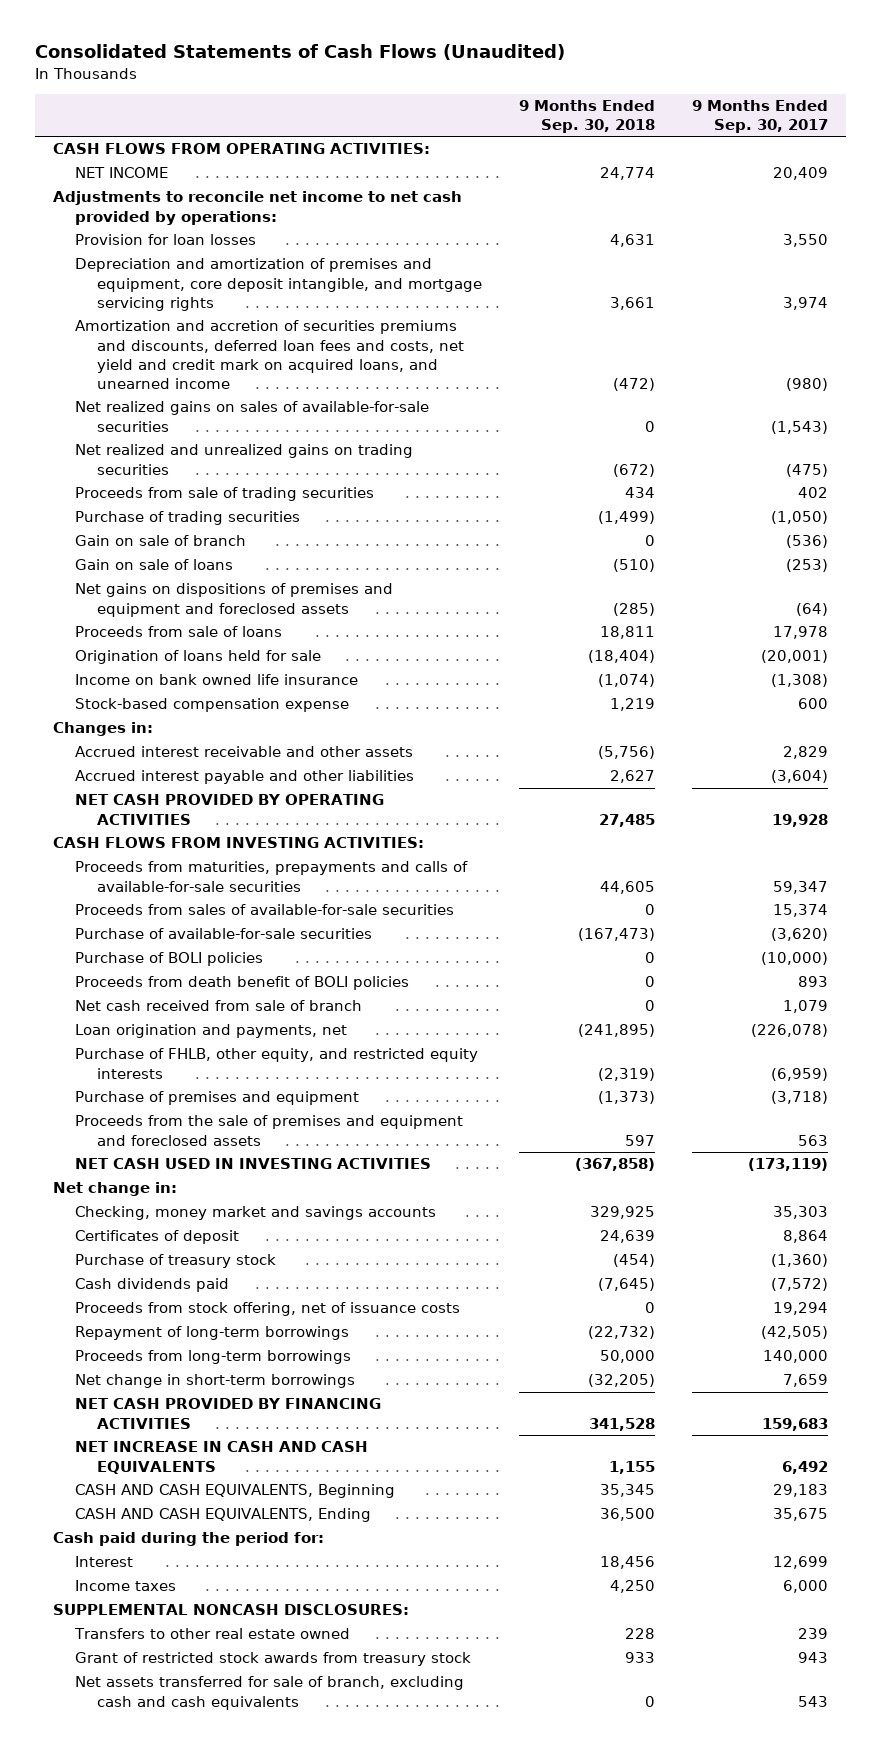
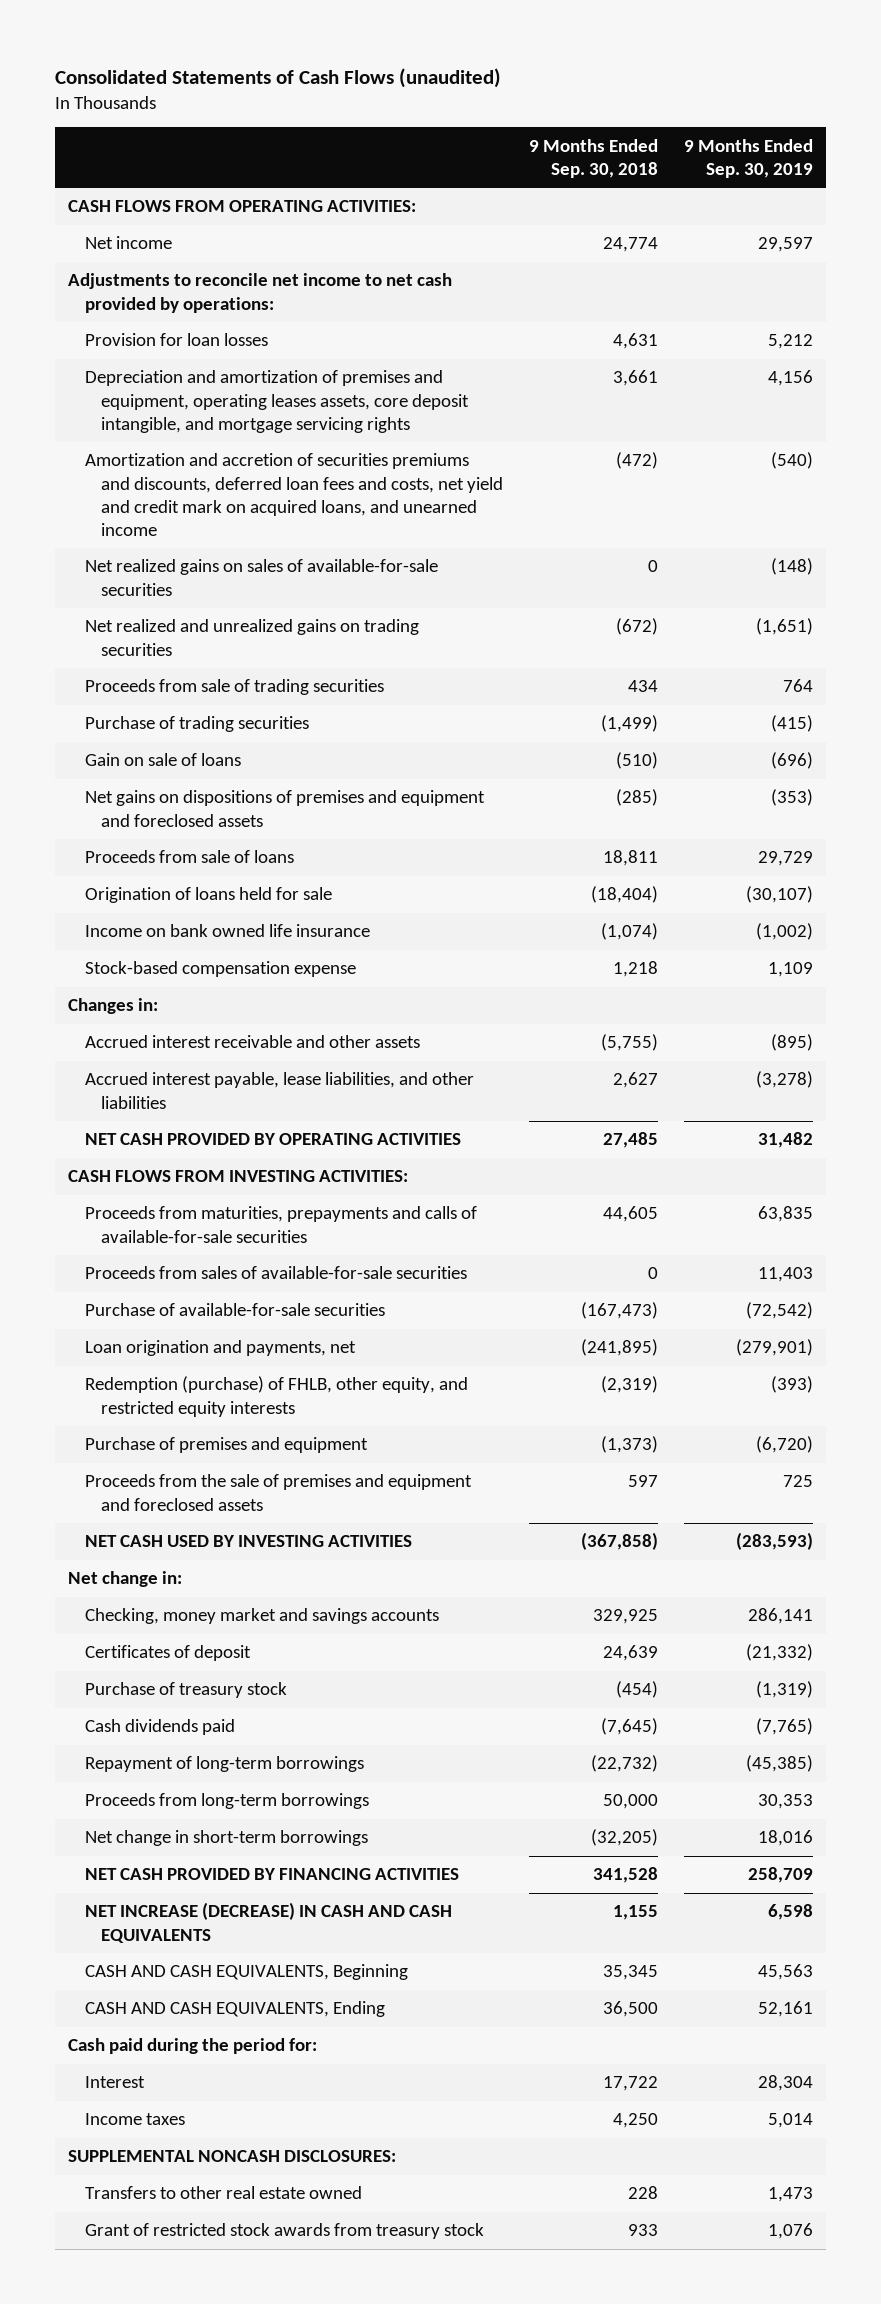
[34,44,565,61] Consolidated Statements of Cash Flows (Unaudited) -> [55,68,502,89] Consolidated Statements of Cash Flows (unaudited)
[691,99,828,134] 9 Months Ended Sep. 30, 2017 -> none
none -> [684,138,814,178] 9 Months Ended Sep. 30, 2019
[75,167,169,179] NET INCOME -> [84,236,172,250] Net income
[75,258,482,311] Depreciation and amortization of premises and equipment, core deposit intangible, and mortgage servicing rights -> [84,370,470,433] Depreciation and amortization of premises and equipment, operating leases assets, core deposit intangible, and mortgage servicing rights
[75,535,247,547] Gain on sale of branch -> none
[609,698,655,712] 1,219 -> [613,961,659,978] 1,218
[597,746,655,760] (5,756) -> [601,1034,659,1052] (5,755)
[75,770,415,785] Accrued interest payable and other liabilities -> [84,1072,474,1109] Accrued interest payable, lease liabilities, and other liabilities
[75,952,264,967] Purchase of BOLI policies -> none
[75,976,410,991] Proceeds from death benefit of BOLI policies -> none
[75,1000,363,1012] Net cash received from sale of branch -> none
[75,1048,479,1079] Purchase of FHLB, other equity, and restricted equity interests -> [84,1376,468,1417] Redemption (purchase) of FHLB, other equity, and restricted equity interests
[75,1158,432,1170] NET CASH USED IN INVESTING ACTIVITIES -> [84,1535,412,1548] NET CASH USED BY INVESTING ACTIVITIES
[75,1302,461,1317] Proceeds from stock offering, net of issuance costs -> none
[75,1441,369,1474] NET INCREASE IN CASH AND CASH EQUIVALENTS -> [84,1902,452,1943] NET INCREASE (DECREASE) IN CASH AND CASH EQUIVALENTS
[599,1556,655,1570] 18,456 -> [603,2076,659,2092] 17,722
[75,1676,465,1710] Net assets transferred for sale of branch, excluding cash and cash equivalents -> none

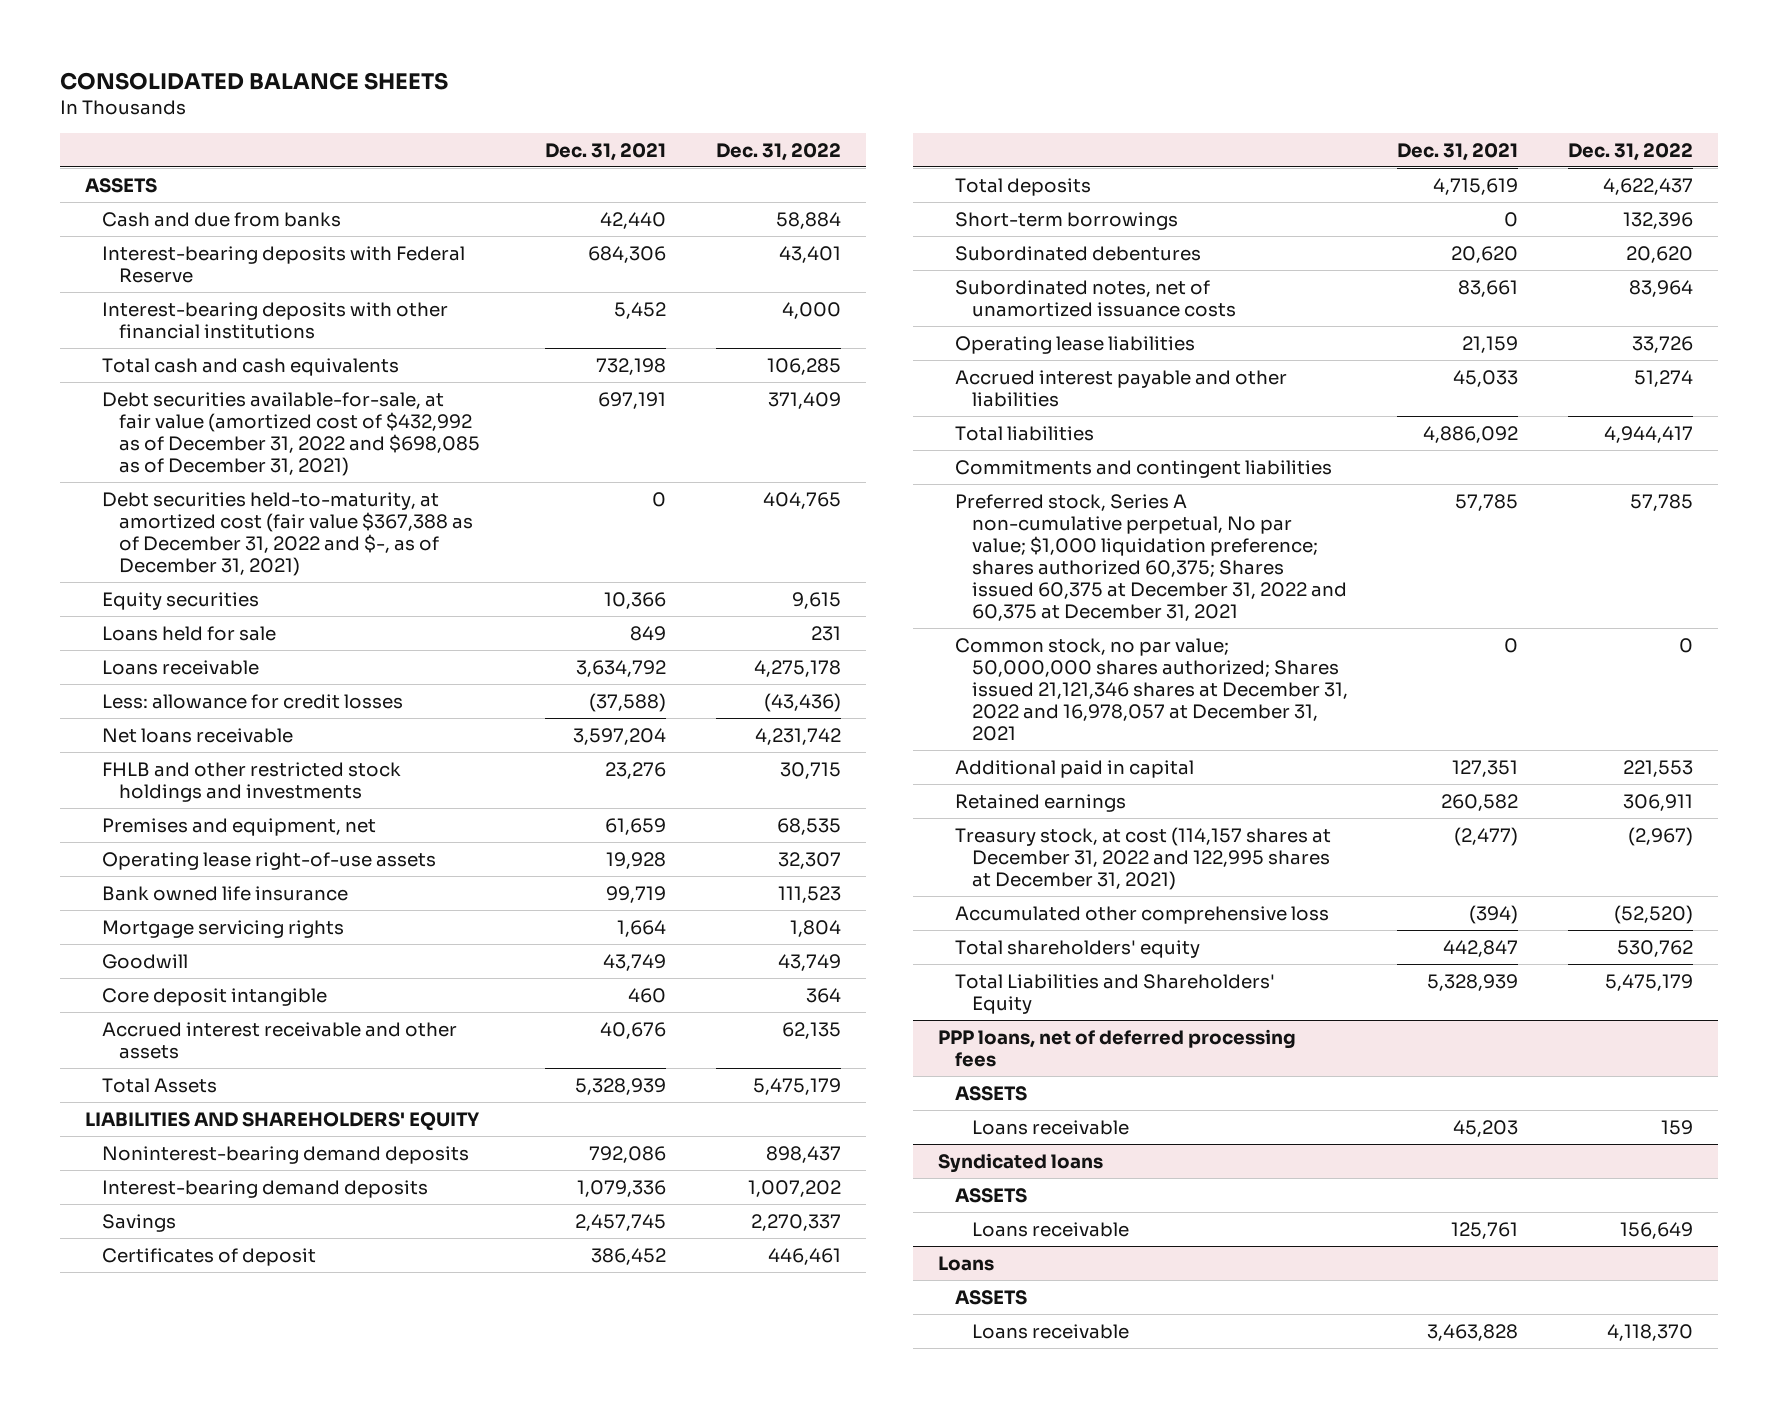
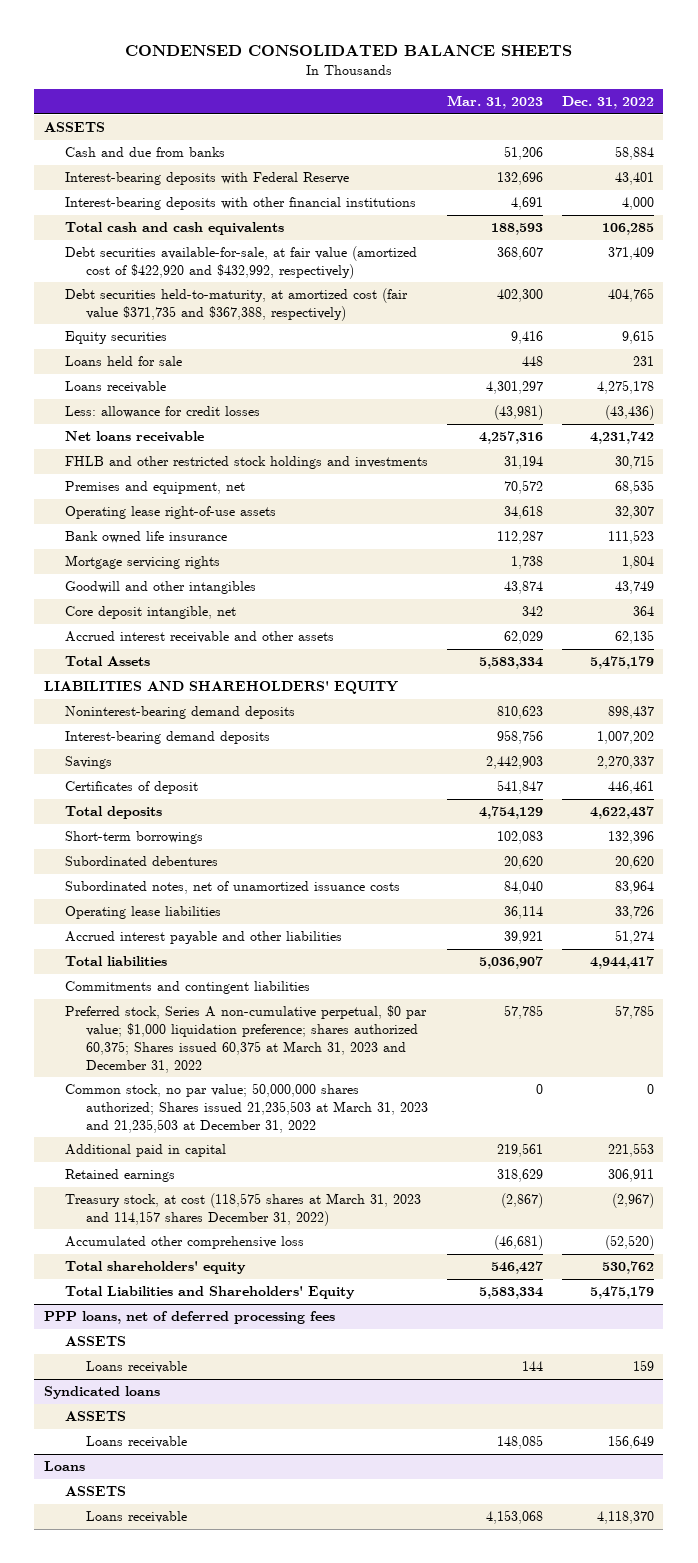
[60,72,449,91] CONSOLIDATED BALANCE SHEETS -> [124,45,572,57] CONDENSED CONSOLIDATED BALANCE SHEETS
[544,142,666,161] Dec. 31, 2021 -> none
none -> [446,95,543,110] Mar. 31, 2023
[102,391,481,476] Debt securities available-for-sale, at fair value (amortized cost of $432,992 as of December 31, 2022 and $698,085 as of December 31, 2021) -> [64,246,417,280] Debt securities available-for-sale, at fair value (amortized cost of $422,920 and $432,992, respectively)
[102,491,474,576] Debt securities held-to-maturity, at amortized cost (fair value $367,388 as of December 31, 2022 and $-, as of December 31, 2021) -> [64,288,408,322] Debt securities held-to-maturity, at amortized cost (fair value $371,735 and $367,388, respectively)
[102,953,189,969] Goodwill -> [64,581,256,595] Goodwill and other intangibles
[102,987,328,1006] Core deposit intangible -> [64,606,236,620] Core deposit intangible, net
[954,493,1347,621] Preferred stock, Series A non-cumulative perpetual, No par value; $1,000 liquidation preference; shares authorized 60,375; Shares issued 60,375 at December 31, 2022 and 60,375 at December 31, 2021 -> [64,1005,427,1073] Preferred stock, Series A non-cumulative perpetual, $0 par value; $1,000 liquidation preference; shares authorized 60,375; Shares issued 60,375 at March 31, 2023 and December 31, 2022
[954,637,1348,741] Common stock, no par value; 50,000,000 shares authorized; Shares issued 21,121,346 shares at December 31, 2022 and 16,978,057 at December 31, 2021 -> [64,1083,428,1133] Common stock, no par value; 50,000,000 shares authorized; Shares issued 21,235,503 at March 31, 2023 and 21,235,503 at December 31, 2022
[954,826,1331,890] Treasury stock, at cost (114,157 shares at December 31, 2022 and 122,995 shares at December 31, 2021) -> [64,1193,421,1227] Treasury stock, at cost (118,575 shares at March 31, 2023 and 114,157 shares December 31, 2022)

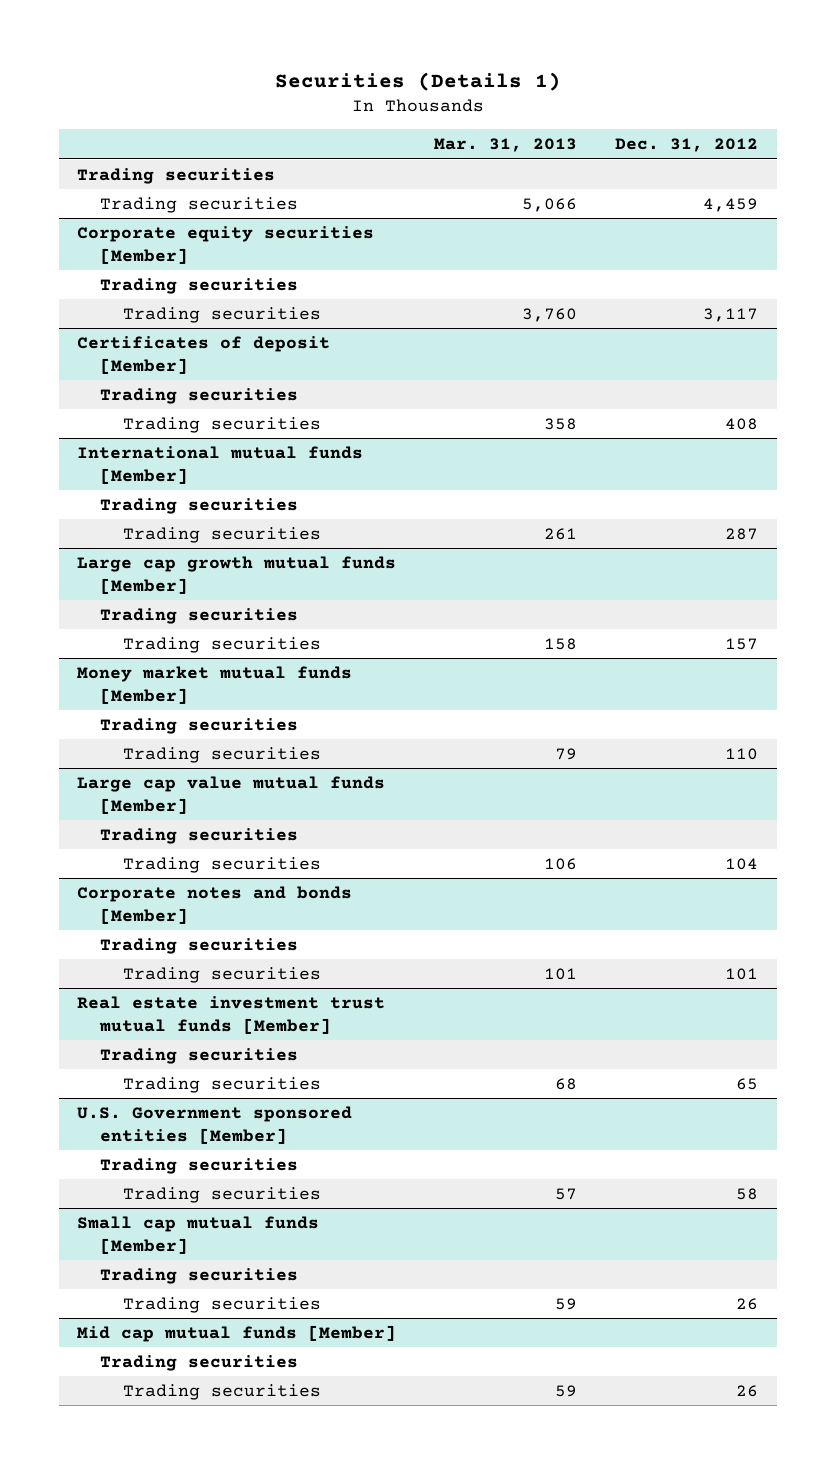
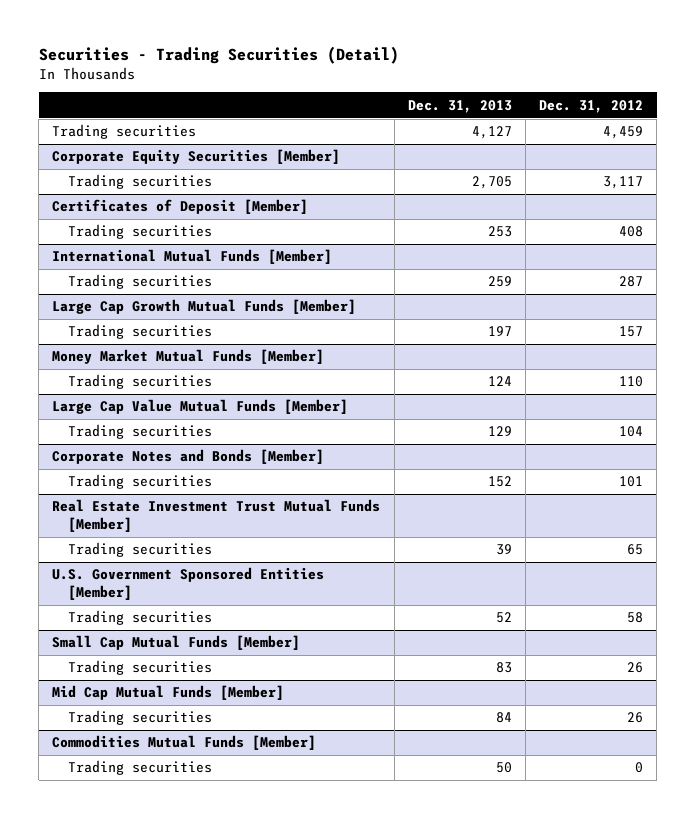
[274,71,561,91] Securities (Details 1) -> [38,46,399,65] Securities - Trading Securities (Detail)
[434,138,578,153] Mar. 31, 2013 -> none
none -> [407,99,512,113] Dec. 31, 2013
[77,167,276,184] Trading securities -> none
[100,277,299,294] Trading securities -> none
[77,225,375,264] Corporate equity securities [Member] -> [52,149,341,165] Corporate Equity Securities [Member]
[100,387,299,404] Trading securities -> none
[77,335,331,374] Certificates of deposit [Member] -> [52,199,309,215] Certificates of Deposit [Member]
[100,497,299,514] Trading securities -> none
[77,445,364,484] International mutual funds [Member] -> [52,249,333,265] International Mutual Funds [Member]
[100,607,299,624] Trading securities -> none
[77,555,397,594] Large cap growth mutual funds [Member] -> [52,299,357,315] Large Cap Growth Mutual Funds [Member]
[100,717,299,734] Trading securities -> none
[77,665,353,704] Money market mutual funds [Member] -> [52,349,325,365] Money Market Mutual Funds [Member]
[100,827,299,844] Trading securities -> none
[77,775,386,814] Large cap value mutual funds [Member] -> [52,399,349,415] Large Cap Value Mutual Funds [Member]
[100,937,299,954] Trading securities -> none
[77,885,353,924] Corporate notes and bonds [Member] -> [52,449,325,465] Corporate Notes and Bonds [Member]
[100,1047,299,1064] Trading securities -> none
[77,995,386,1034] Real estate investment trust mutual funds [Member] -> [52,499,381,532] Real Estate Investment Trust Mutual Funds [Member]
[100,1157,299,1174] Trading securities -> none
[77,1105,353,1144] U.S. Government sponsored entities [Member] -> [52,567,325,600] U.S. Government Sponsored Entities [Member]
[100,1267,299,1284] Trading securities -> none
[77,1215,320,1254] Small cap mutual funds [Member] -> [52,635,301,651] Small Cap Mutual Funds [Member]
[100,1354,299,1371] Trading securities -> none
[77,1324,397,1342] Mid cap mutual funds [Member] -> [52,685,285,701] Mid Cap Mutual Funds [Member]
none -> [52,735,317,751] Commodities Mutual Funds [Member]
none -> [68,760,213,776] Trading securities

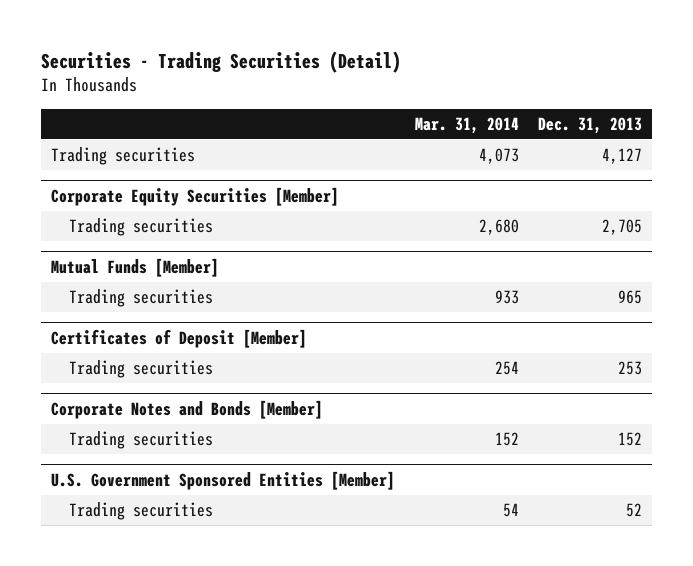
[539,99,644,113] Dec. 31, 2012 -> none
none -> [414,116,519,134] Mar. 31, 2014
none -> [50,258,219,278] Mutual Funds [Member]
none -> [68,289,213,308] Trading securities
[52,249,333,265] International Mutual Funds [Member] -> none
[68,274,213,290] Trading securities -> none
[52,299,357,315] Large Cap Growth Mutual Funds [Member] -> none
[68,324,213,340] Trading securities -> none
[52,349,325,365] Money Market Mutual Funds [Member] -> none
[68,374,213,390] Trading securities -> none
[52,399,349,415] Large Cap Value Mutual Funds [Member] -> none
[68,424,213,440] Trading securities -> none
[52,499,381,532] Real Estate Investment Trust Mutual Funds [Member] -> none
[68,542,213,558] Trading securities -> none
[52,635,301,651] Small Cap Mutual Funds [Member] -> none
[68,660,213,676] Trading securities -> none
[52,685,285,701] Mid Cap Mutual Funds [Member] -> none
[68,710,213,726] Trading securities -> none
[52,735,317,751] Commodities Mutual Funds [Member] -> none
[68,760,213,776] Trading securities -> none

